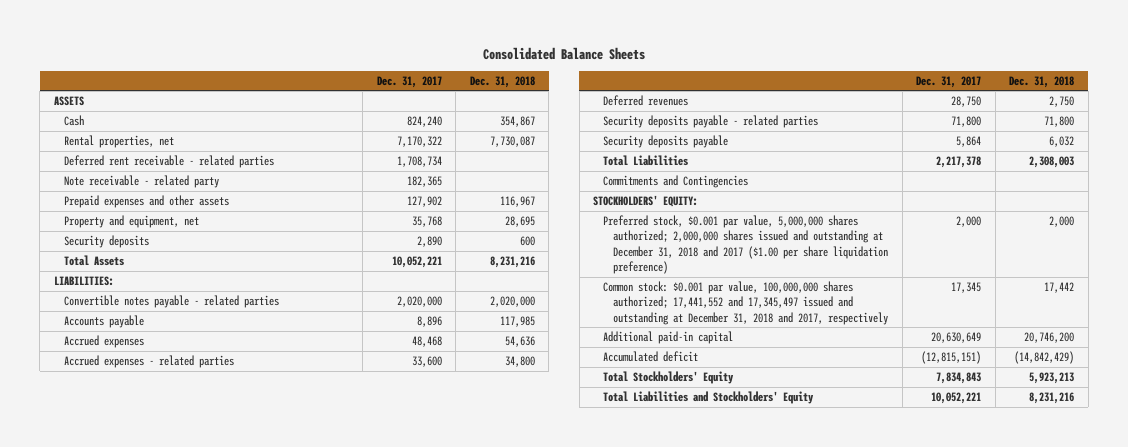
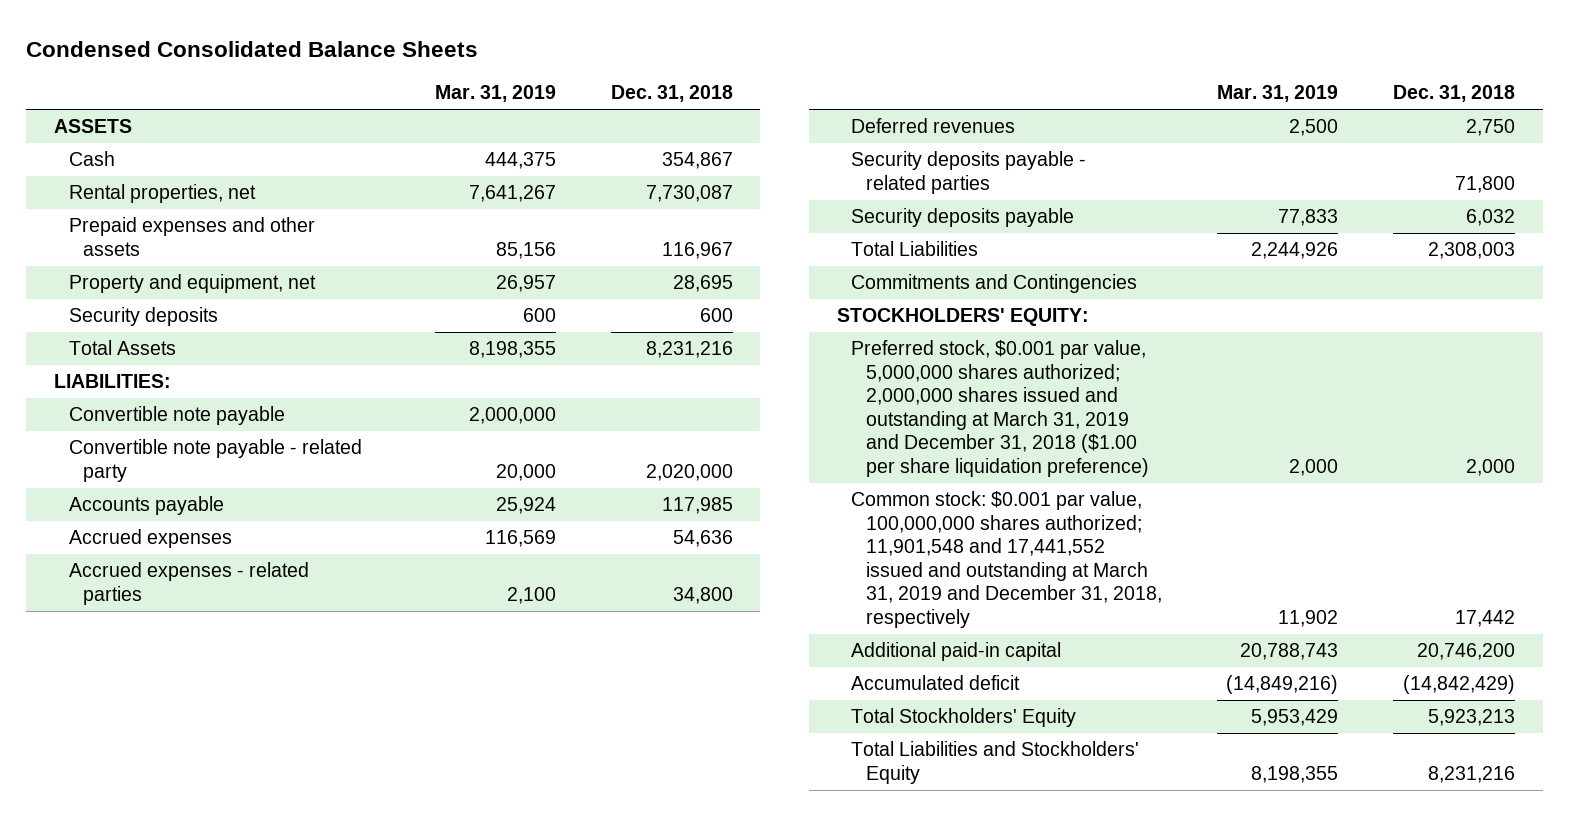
[483,46,646,60] Consolidated Balance Sheets -> [26,40,479,57] Condensed Consolidated Balance Sheets
[376,75,442,88] Dec. 31, 2017 -> none
none -> [434,85,556,103] Mar. 31, 2019
[63,155,274,169] Deferred rent receivable - related parties -> none
[63,175,219,189] Note receivable - related party -> none
none -> [68,406,285,426] Convertible note payable
[63,295,279,309] Convertible notes payable - related parties -> [68,439,362,482] Convertible note payable - related party
[603,215,889,275] Preferred stock, $0.001 par value, 5,000,000 shares authorized; 2,000,000 shares issued and outstanding at December 31, 2018 and 2017 ($1.00 per share liquidation preference) -> [851,340,1149,478] Preferred stock, $0.001 par value, 5,000,000 shares authorized; 2,000,000 shares issued and outstanding at March 31, 2019 and December 31, 2018 ($1.00 per share liquidation preference)
[603,281,889,325] Common stock: $0.001 par value, 100,000,000 shares authorized; 17,441,552 and 17,345,497 issued and outstanding at December 31, 2018 and 2017, respectively -> [851,491,1162,629] Common stock: $0.001 par value, 100,000,000 shares authorized; 11,901,548 and 17,441,552 issued and outstanding at March 31, 2019 and December 31, 2018, respectively

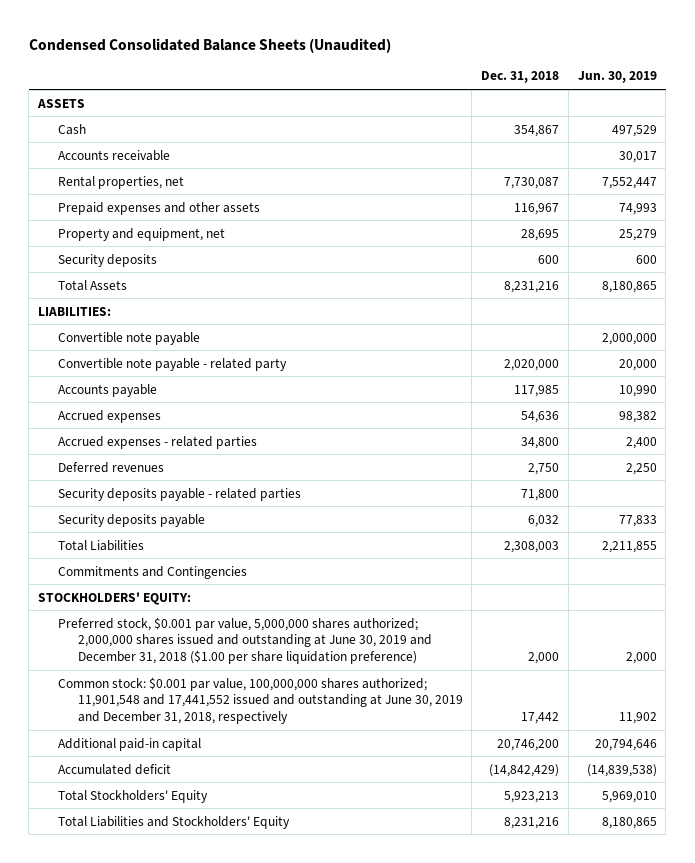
[26,40,479,57] Condensed Consolidated Balance Sheets -> [28,37,391,53] Condensed Consolidated Balance Sheets (Unaudited)
[434,85,556,103] Mar. 31, 2019 -> none
none -> [577,71,657,84] Jun. 30, 2019
none -> [57,149,170,161] Accounts receivable
[851,340,1149,478] Preferred stock, $0.001 par value, 5,000,000 shares authorized; 2,000,000 shares issued and outstanding at March 31, 2019 and December 31, 2018 ($1.00 per share liquidation preference) -> [57,616,432,665] Preferred stock, $0.001 par value, 5,000,000 shares authorized; 2,000,000 shares issued and outstanding at June 30, 2019 and December 31, 2018 ($1.00 per share liquidation preference)
[851,491,1162,629] Common stock: $0.001 par value, 100,000,000 shares authorized; 11,901,548 and 17,441,552 issued and outstanding at March 31, 2019 and December 31, 2018, respectively -> [57,676,463,725] Common stock: $0.001 par value, 100,000,000 shares authorized; 11,901,548 and 17,441,552 issued and outstanding at June 30, 2019 and December 31, 2018, respectively

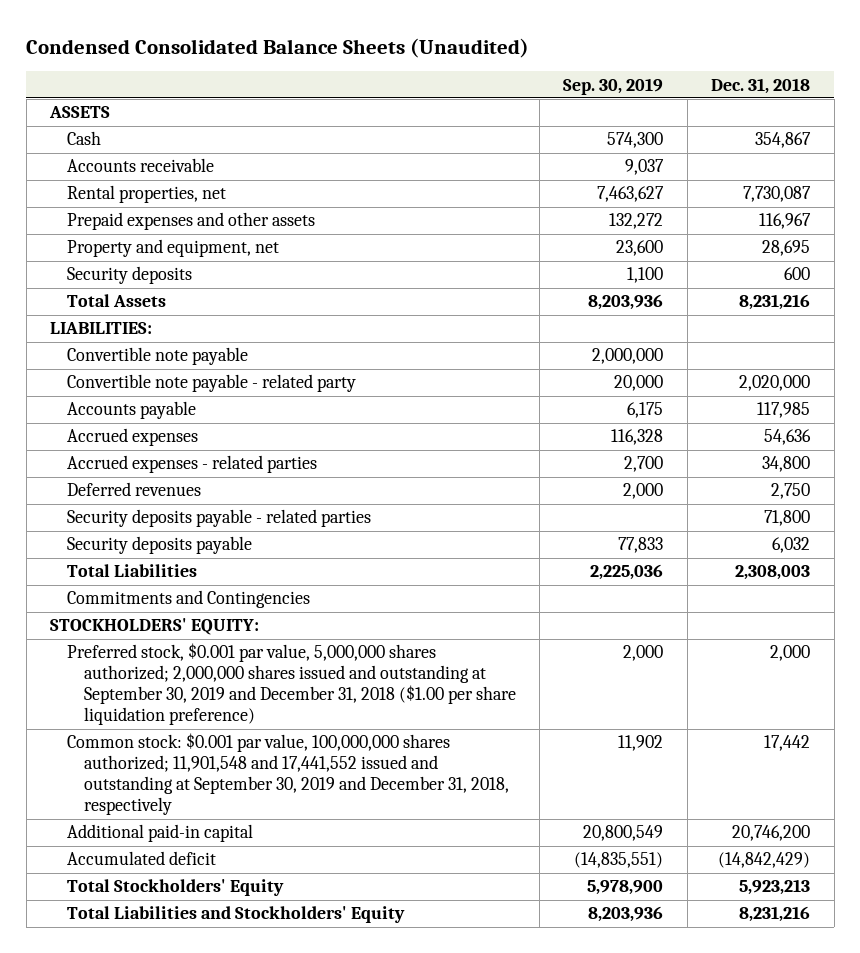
[577,71,657,84] Jun. 30, 2019 -> none
none -> [563,77,664,95] Sep. 30, 2019
[57,616,432,665] Preferred stock, $0.001 par value, 5,000,000 shares authorized; 2,000,000 shares issued and outstanding at June 30, 2019 and December 31, 2018 ($1.00 per share liquidation preference) -> [66,643,516,726] Preferred stock, $0.001 par value, 5,000,000 shares authorized; 2,000,000 shares issued and outstanding at September 30, 2019 and December 31, 2018 ($1.00 per share liquidation preference)
[57,676,463,725] Common stock: $0.001 par value, 100,000,000 shares authorized; 11,901,548 and 17,441,552 issued and outstanding at June 30, 2019 and December 31, 2018, respectively -> [66,733,509,816] Common stock: $0.001 par value, 100,000,000 shares authorized; 11,901,548 and 17,441,552 issued and outstanding at September 30, 2019 and December 31, 2018, respectively

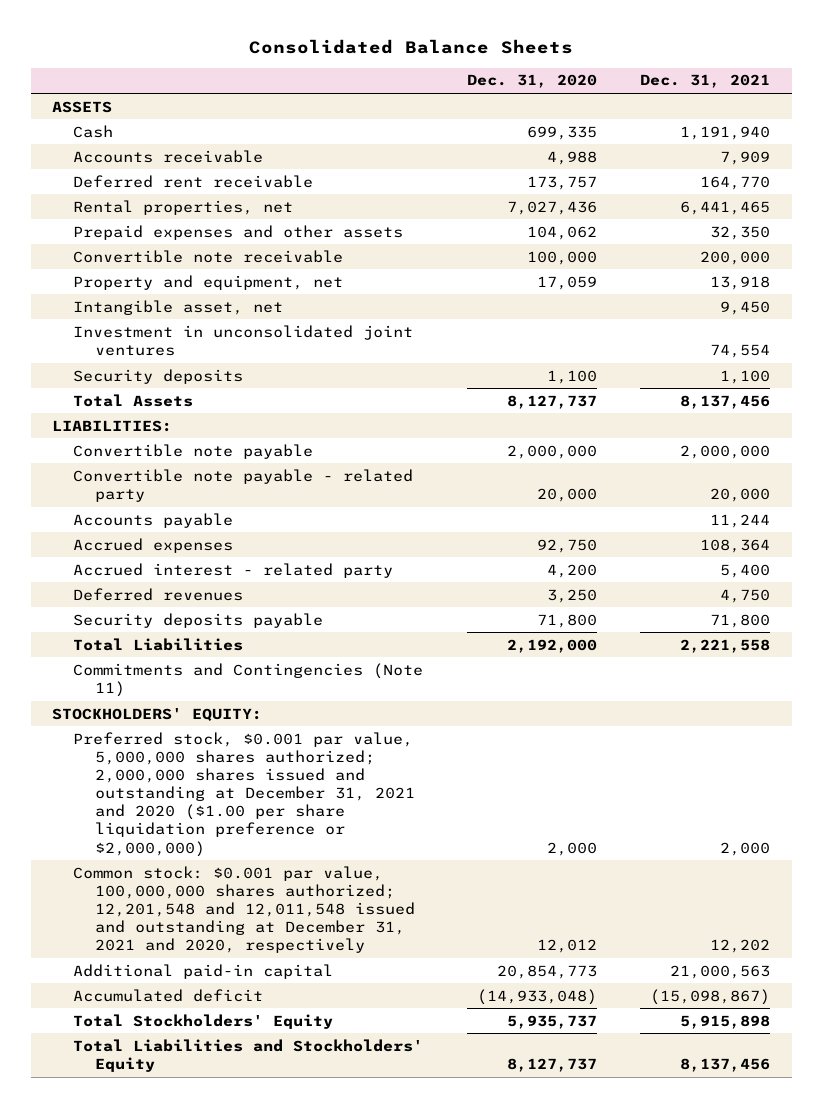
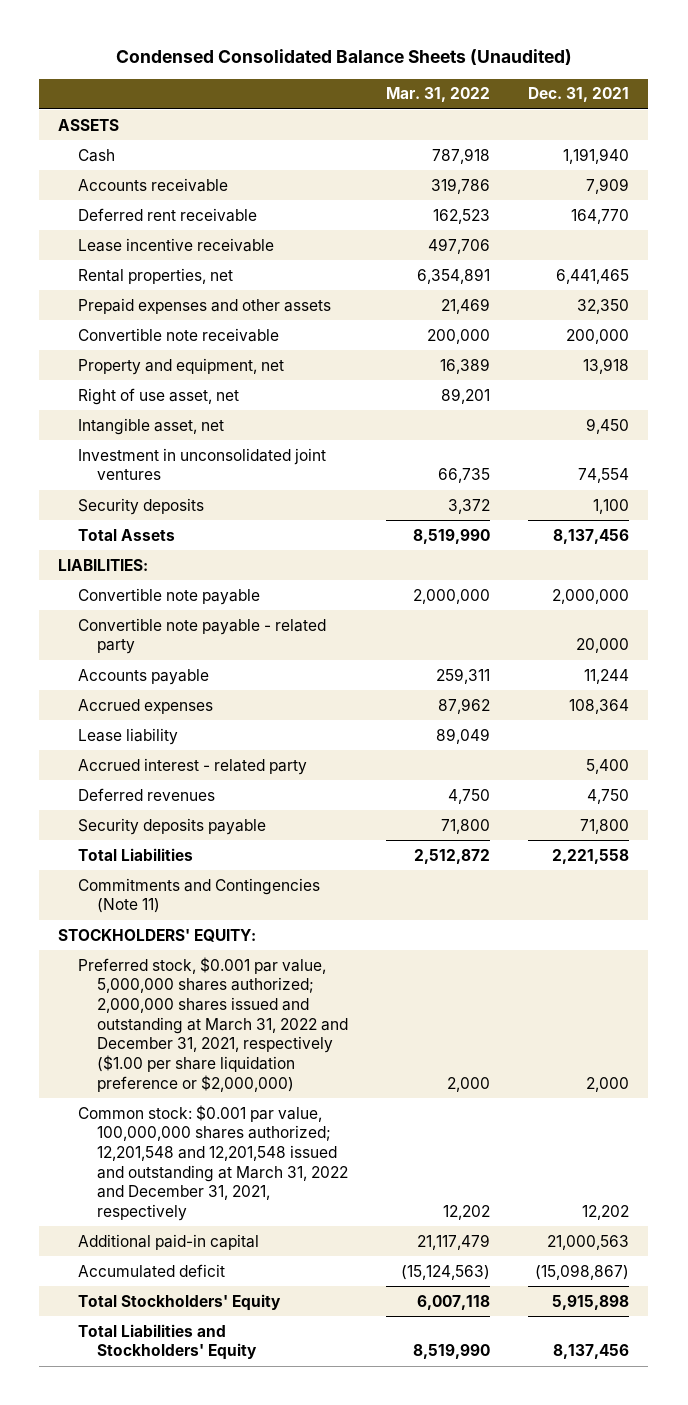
[249,39,574,55] Consolidated Balance Sheets -> [115,49,572,66] Condensed Consolidated Balance Sheets (Unaudited)
[466,74,597,89] Dec. 31, 2020 -> none
none -> [386,87,491,103] Mar. 31, 2022
none -> [77,237,274,252] Lease incentive receivable
none -> [77,387,239,405] Right of use asset, net
none -> [77,727,178,745] Lease liability
[73,731,415,857] Preferred stock, $0.001 par value, 5,000,000 shares authorized; 2,000,000 shares issued and outstanding at December 31, 2021 and 2020 ($1.00 per share liquidation preference or $2,000,000) -> [77,956,349,1092] Preferred stock, $0.001 par value, 5,000,000 shares authorized; 2,000,000 shares issued and outstanding at March 31, 2022 and December 31, 2021, respectively ($1.00 per share liquidation preference or $2,000,000)
[73,865,415,954] Common stock: $0.001 par value, 100,000,000 shares authorized; 12,201,548 and 12,011,548 issued and outstanding at December 31, 2021 and 2020, respectively -> [77,1104,349,1222] Common stock: $0.001 par value, 100,000,000 shares authorized; 12,201,548 and 12,201,548 issued and outstanding at March 31, 2022 and December 31, 2021, respectively

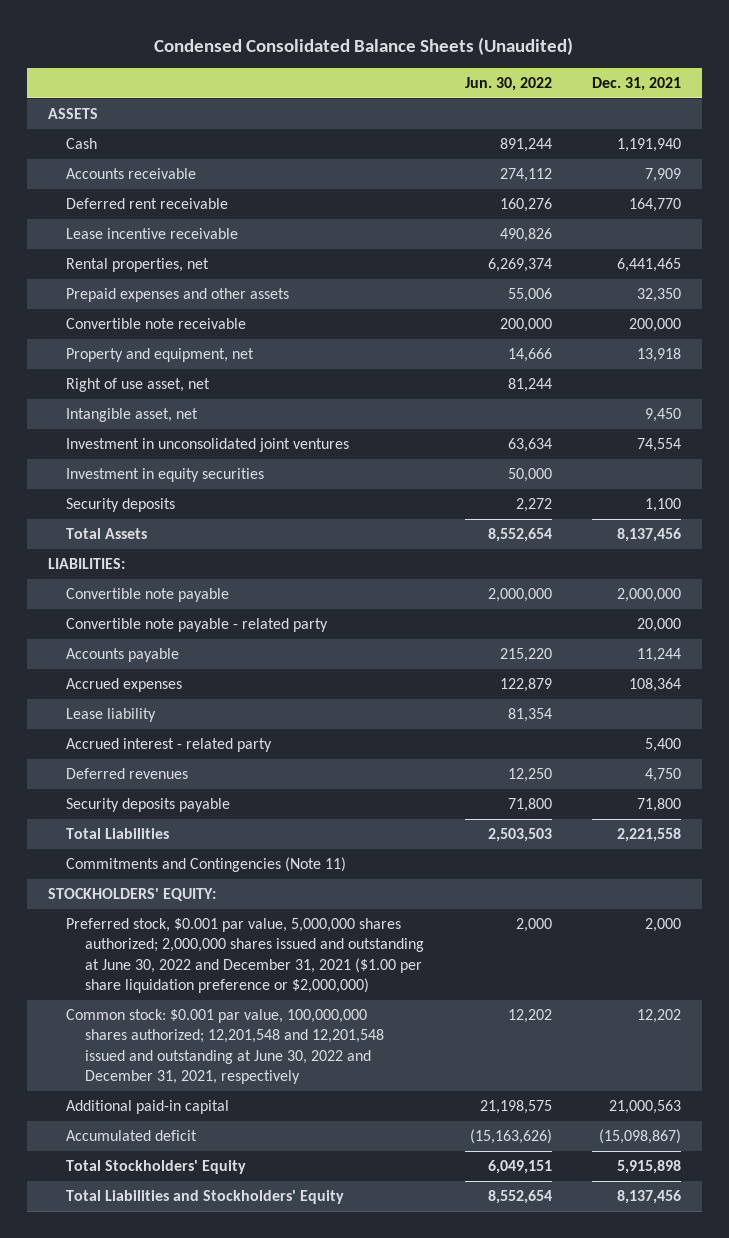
[386,87,491,103] Mar. 31, 2022 -> none
none -> [464,77,552,92] Jun. 30, 2022
none -> [66,468,265,483] Investment in equity securities
[77,956,349,1092] Preferred stock, $0.001 par value, 5,000,000 shares authorized; 2,000,000 shares issued and outstanding at March 31, 2022 and December 31, 2021, respectively ($1.00 per share liquidation preference or $2,000,000) -> [66,918,425,993] Preferred stock, $0.001 par value, 5,000,000 shares authorized; 2,000,000 shares issued and outstanding at June 30, 2022 and December 31, 2021 ($1.00 per share liquidation preference or $2,000,000)
[77,1104,349,1222] Common stock: $0.001 par value, 100,000,000 shares authorized; 12,201,548 and 12,201,548 issued and outstanding at March 31, 2022 and December 31, 2021, respectively -> [66,1009,385,1084] Common stock: $0.001 par value, 100,000,000 shares authorized; 12,201,548 and 12,201,548 issued and outstanding at June 30, 2022 and December 31, 2021, respectively

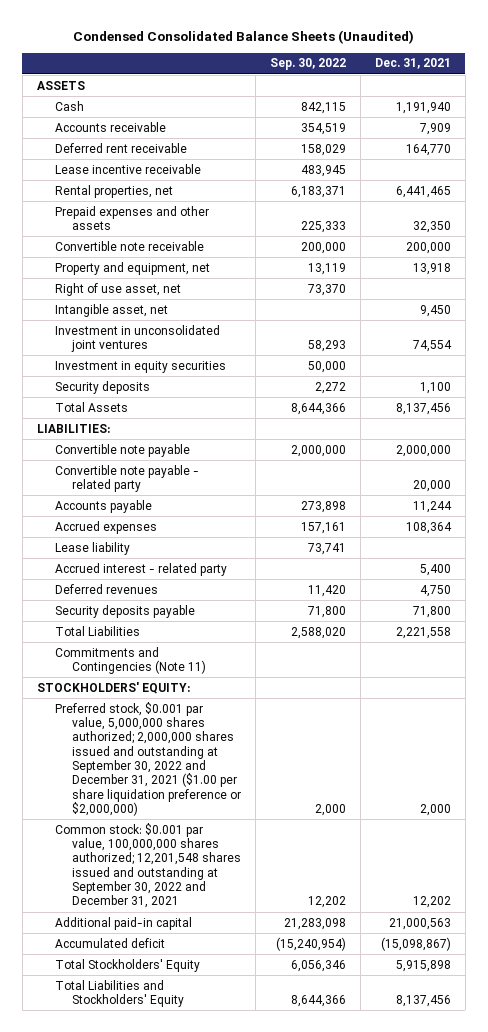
[464,77,552,92] Jun. 30, 2022 -> none
none -> [269,58,346,71] Sep. 30, 2022
[66,918,425,993] Preferred stock, $0.001 par value, 5,000,000 shares authorized; 2,000,000 shares issued and outstanding at June 30, 2022 and December 31, 2021 ($1.00 per share liquidation preference or $2,000,000) -> [54,701,242,816] Preferred stock, $0.001 par value, 5,000,000 shares authorized; 2,000,000 shares issued and outstanding at September 30, 2022 and December 31, 2021 ($1.00 per share liquidation preference or $2,000,000)
[66,1009,385,1084] Common stock: $0.001 par value, 100,000,000 shares authorized; 12,201,548 and 12,201,548 issued and outstanding at June 30, 2022 and December 31, 2021, respectively -> [54,822,242,909] Common stock: $0.001 par value, 100,000,000 shares authorized; 12,201,548 shares issued and outstanding at September 30, 2022 and December 31, 2021

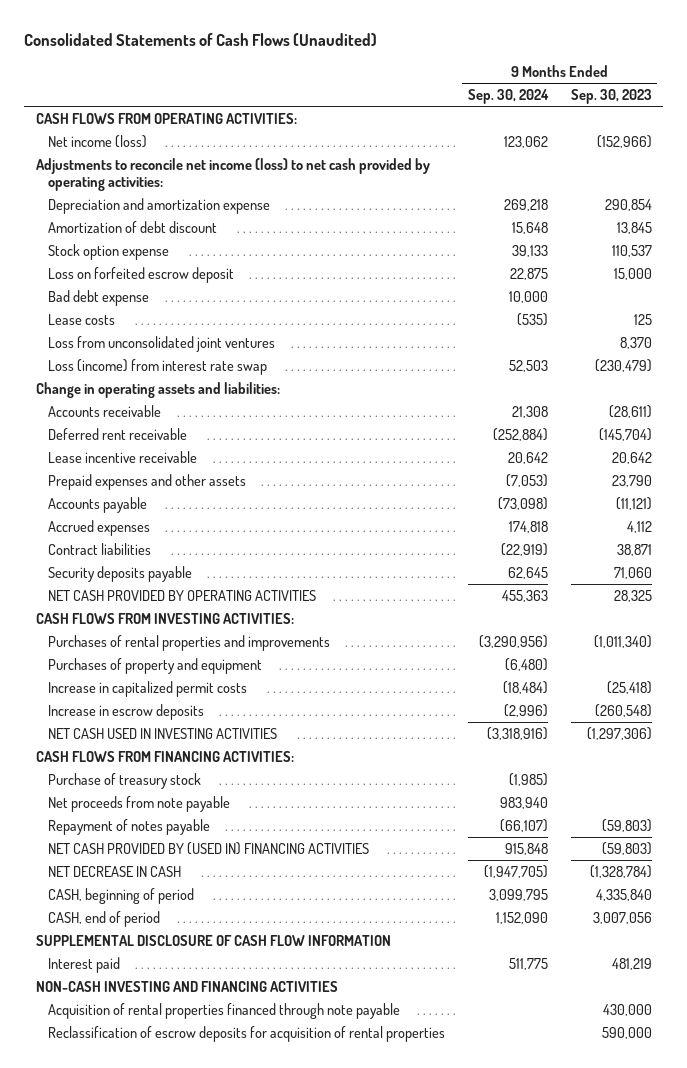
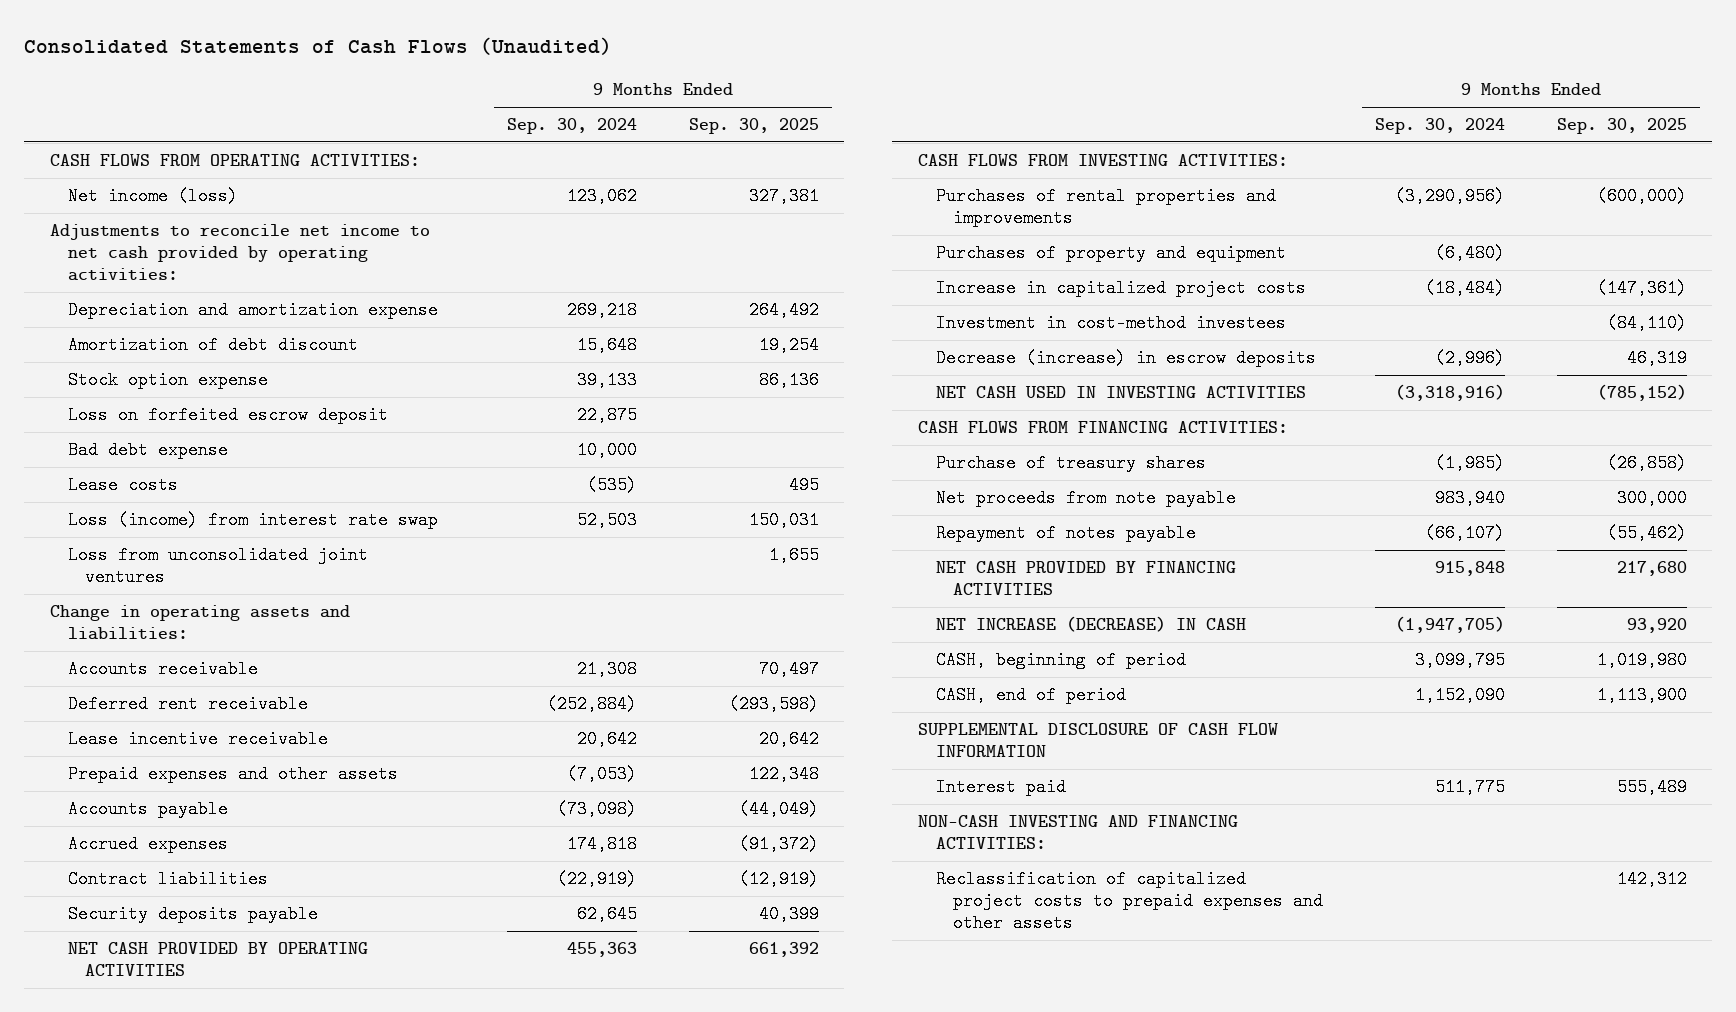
[570,88,652,104] Sep. 30, 2023 -> none
none -> [688,118,819,135] Sep. 30, 2025
[35,157,430,192] Adjustments to reconcile net income (loss) to net cash provided by operating activities: -> [49,224,430,282] Adjustments to reconcile net income to net cash provided by operating activities:
[48,335,276,352] Loss from unconsolidated joint ventures -> [67,546,368,587] Loss from unconsolidated joint ventures
[48,680,248,697] Increase in capitalized permit costs -> [935,279,1306,298] Increase in capitalized project costs
none -> [935,314,1286,333] Investment in cost-method investees
[48,703,205,720] Increase in escrow deposits -> [935,349,1316,368] Decrease (increase) in escrow deposits
[48,772,202,789] Purchase of treasury stock -> [935,454,1206,473] Purchase of treasury shares
[48,841,370,855] NET CASH PROVIDED BY (USED IN) FINANCING ACTIVITIES -> [935,561,1236,596] NET CASH PROVIDED BY FINANCING ACTIVITIES
[48,865,182,877] NET DECREASE IN CASH -> [935,616,1246,633] NET INCREASE (DECREASE) IN CASH
[48,1002,401,1019] Acquisition of rental properties financed through note payable -> none
[48,1025,446,1042] Reclassification of escrow deposits for acquisition of rental properties -> none
[35,980,338,992] NON-CASH INVESTING AND FINANCING ACTIVITIES -> [917,815,1238,850] NON-CASH INVESTING AND FINANCING ACTIVITIES:
none -> [935,870,1324,933] Reclassification of capitalized project costs to prepaid expenses and other assets

